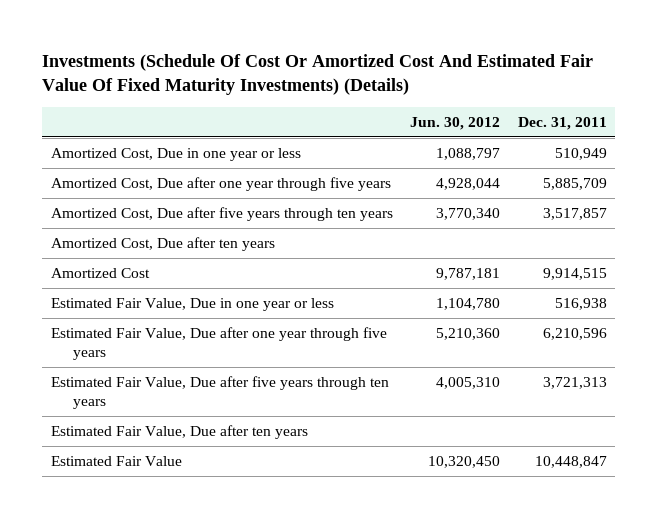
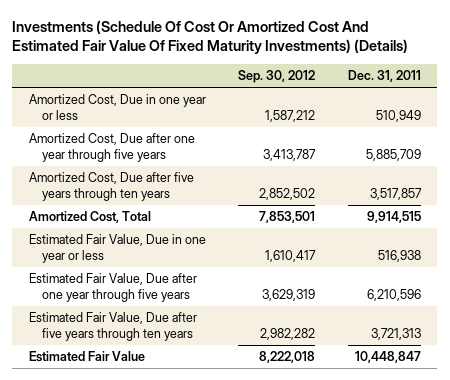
[410,116,501,130] Jun. 30, 2012 -> none
none -> [238,70,316,84] Sep. 30, 2012
[50,237,275,252] Amortized Cost, Due after ten years -> none
[50,268,150,279] Amortized Cost -> [28,211,151,224] Amortized Cost, Total
[50,425,308,440] Estimated Fair Value, Due after ten years -> none

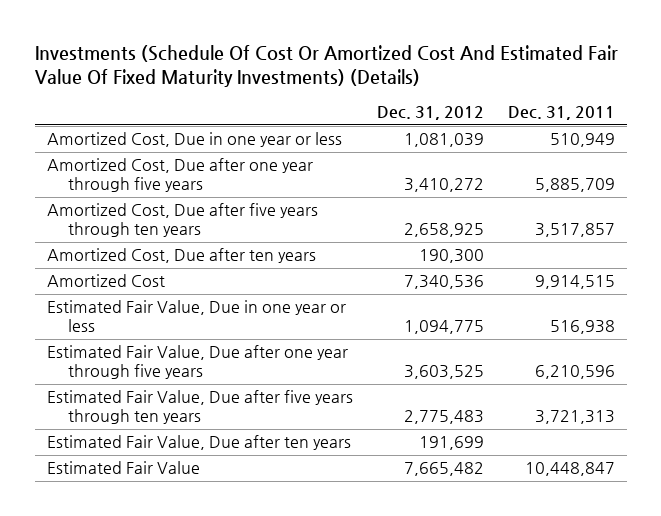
[238,70,316,84] Sep. 30, 2012 -> none
none -> [376,106,484,121] Dec. 31, 2012
none -> [46,248,316,264] Amortized Cost, Due after ten years
[28,211,151,224] Amortized Cost, Total -> [46,274,165,288] Amortized Cost
none -> [46,435,351,451] Estimated Fair Value, Due after ten years

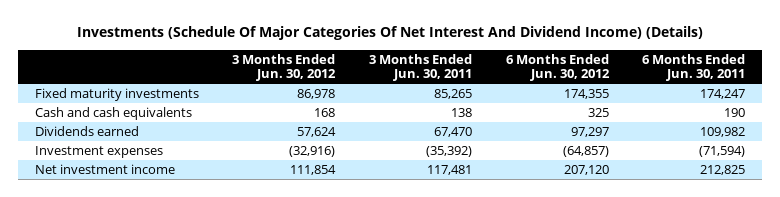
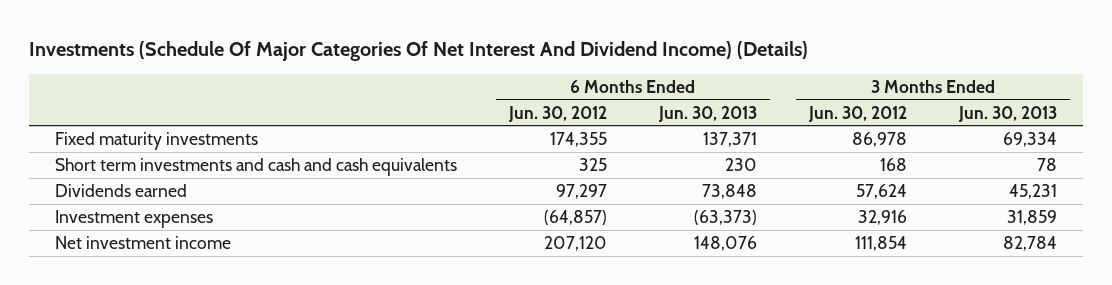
[368,53,472,82] 3 Months Ended Jun. 30, 2011 -> none
[642,53,746,82] 6 Months Ended Jun. 30, 2011 -> none
none -> [658,105,758,122] Jun. 30, 2013
none -> [958,105,1058,122] Jun. 30, 2013
[34,106,192,120] Cash and cash equivalents -> [54,158,457,177] Short term investments and cash and cash equivalents
[289,145,336,157] (32,916) -> [858,210,908,226] 32,916

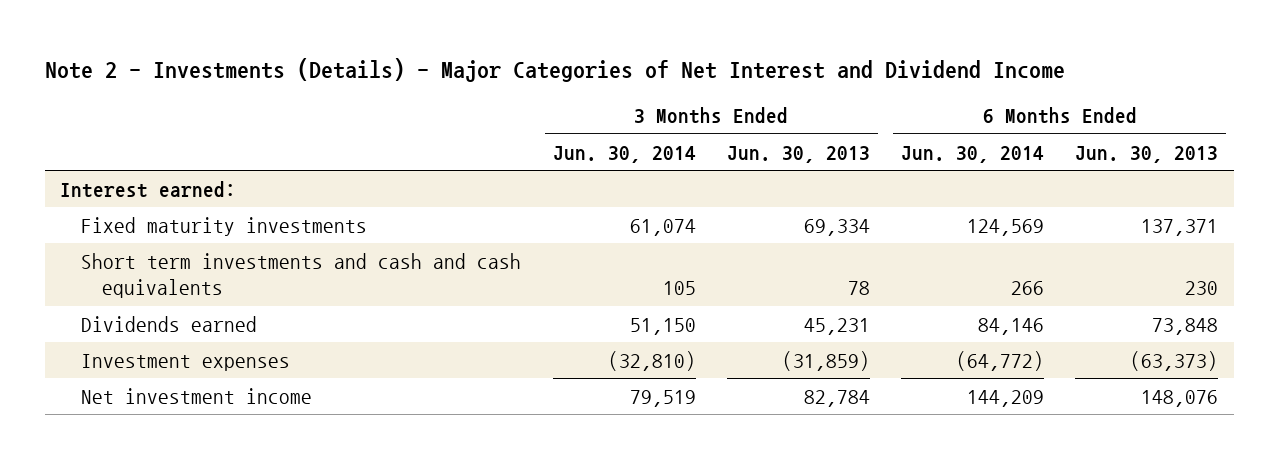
[28,41,808,62] Investments (Schedule Of Major Categories Of Net Interest And Dividend Income) (Details) -> [44,57,1065,82] Note 2 - Investments (Details) - Major Categories of Net Interest and Dividend Income
[507,105,607,122] Jun. 30, 2012 -> none
[808,105,908,122] Jun. 30, 2012 -> none
none -> [552,145,696,163] Jun. 30, 2014
none -> [901,145,1045,163] Jun. 30, 2014
none -> [60,180,237,198] Interest earned:
[1007,210,1058,226] 31,859 -> [781,350,870,371] (31,859)

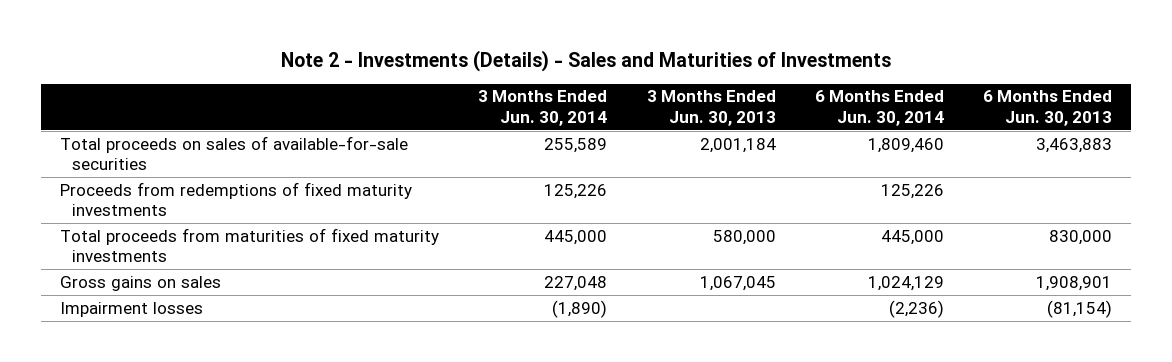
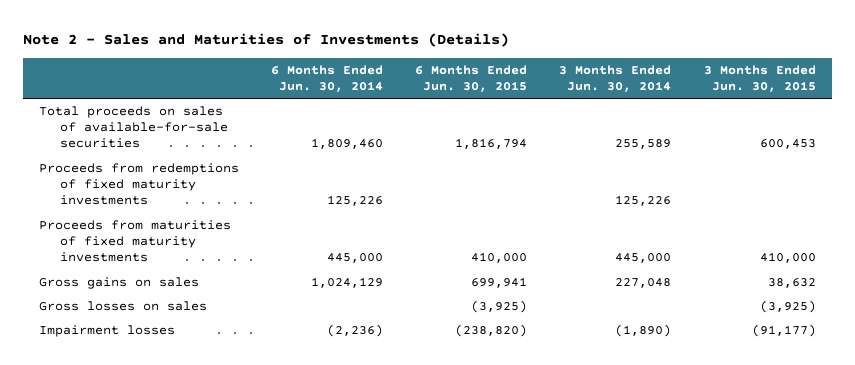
[281,49,892,72] Note 2 - Investments (Details) - Sales and Maturities of Investments -> [23,33,510,48] Note 2 - Sales and Maturities of Investments (Details)
[646,90,776,126] 3 Months Ended Jun. 30, 2013 -> none
[982,90,1112,126] 6 Months Ended Jun. 30, 2013 -> none
none -> [415,64,528,93] 6 Months Ended Jun. 30, 2015
none -> [703,64,816,93] 3 Months Ended Jun. 30, 2015
[60,227,440,263] Total proceeds from maturities of fixed maturity investments -> [39,220,232,263] Proceeds from maturities of fixed maturity investments
none -> [39,301,208,312] Gross losses on sales

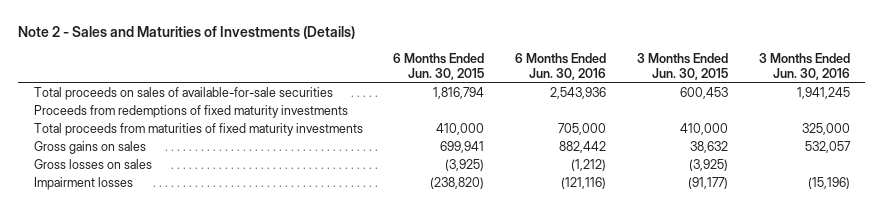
[271,64,384,93] 6 Months Ended Jun. 30, 2014 -> none
[559,64,672,93] 3 Months Ended Jun. 30, 2014 -> none
none -> [515,53,607,80] 6 Months Ended Jun. 30, 2016
none -> [758,53,850,80] 3 Months Ended Jun. 30, 2016
[39,220,232,263] Proceeds from maturities of fixed maturity investments -> [33,122,363,136] Total proceeds from maturities of fixed maturity investments

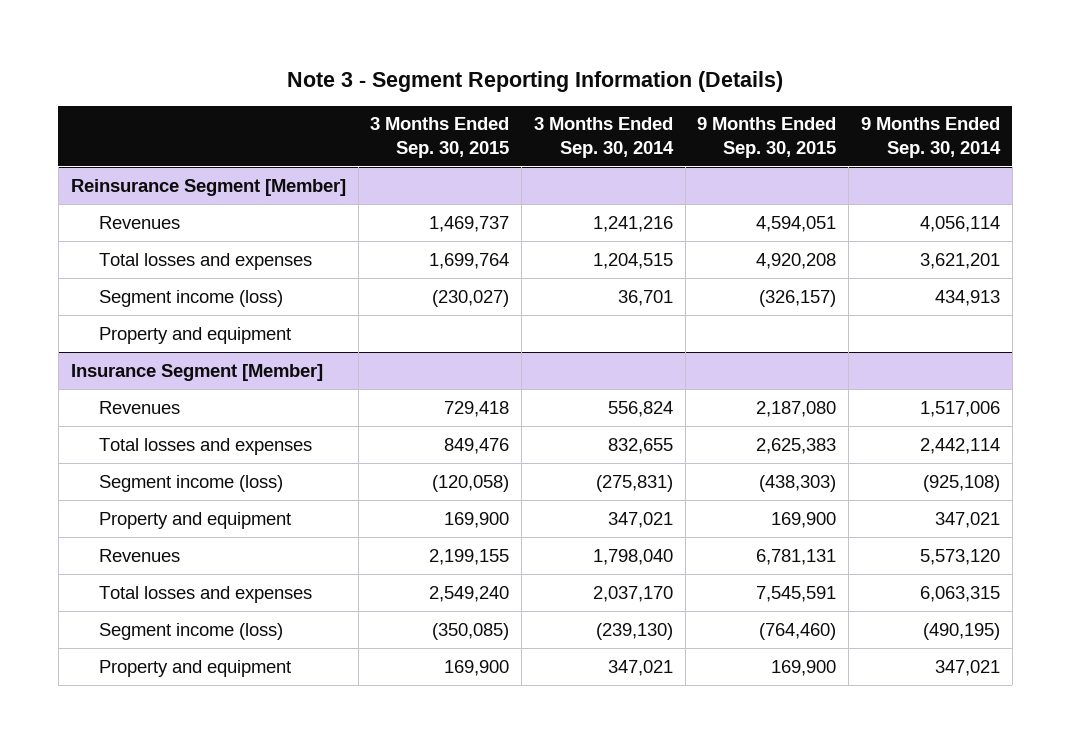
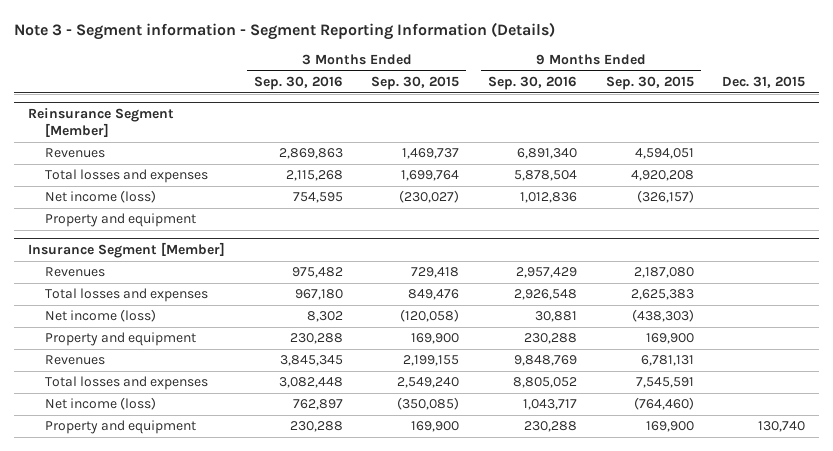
[287,71,784,93] Note 3 - Segment Reporting Information (Details) -> [13,22,555,41] Note 3 - Segment information - Segment Reporting Information (Details)
[533,117,674,159] 3 Months Ended Sep. 30, 2014 -> none
[860,117,1001,159] 9 Months Ended Sep. 30, 2014 -> none
none -> [253,76,343,91] Sep. 30, 2016
none -> [487,76,577,91] Sep. 30, 2016
none -> [722,76,806,89] Dec. 31, 2015
[99,289,284,307] Segment income (loss) -> [44,190,156,204] Net income (loss)
[99,474,284,492] Segment income (loss) -> [44,309,156,323] Net income (loss)
[99,622,284,640] Segment income (loss) -> [44,397,156,411] Net income (loss)

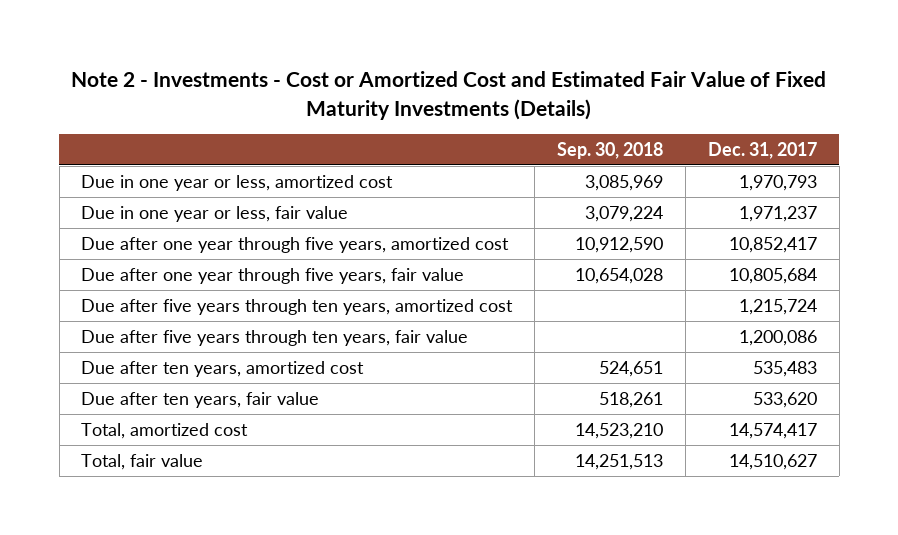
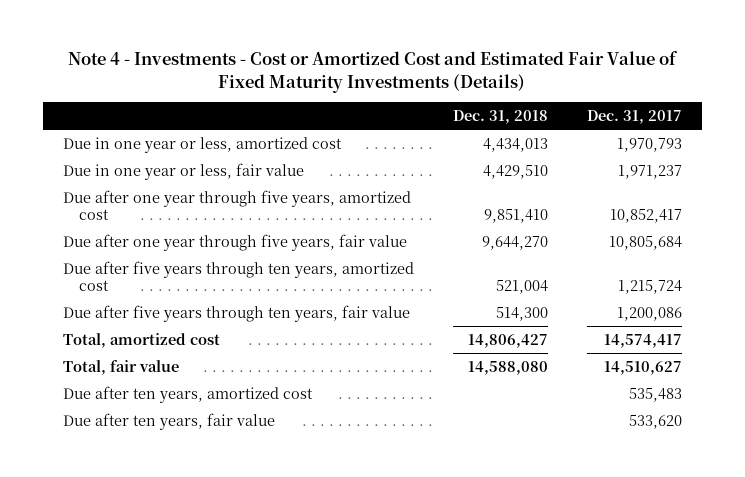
[71,71,827,120] Note 2 - Investments - Cost or Amortized Cost and Estimated Fair Value of Fixed Maturity Investments (Details) -> [68,51,679,93] Note 4 - Investments - Cost or Amortized Cost and Estimated Fair Value of Fixed Maturity Investments (Details)
[557,142,664,160] Sep. 30, 2018 -> none
none -> [452,110,548,125] Dec. 31, 2018
[81,361,365,378] Due after ten years, amortized cost -> [62,385,313,403] Due after ten years, amortized cost
[81,392,320,409] Due after ten years, fair value -> [62,412,275,430] Due after ten years, fair value

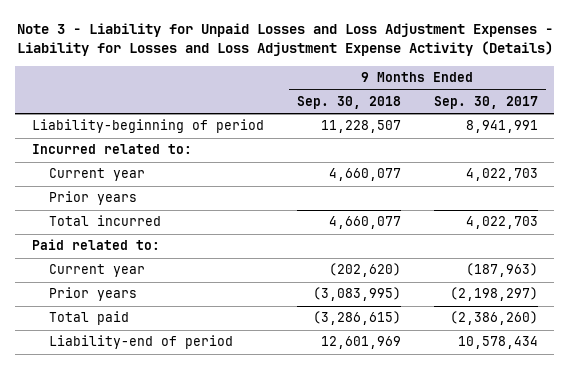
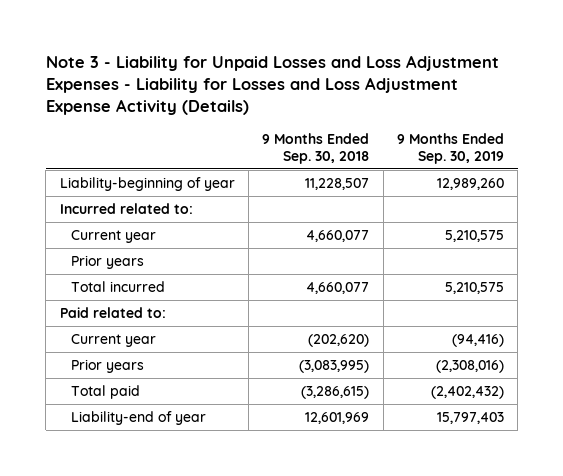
[433,95,538,109] Sep. 30, 2017 -> none
none -> [396,133,504,164] 9 Months Ended Sep. 30, 2019
[31,119,264,134] Liability-beginning of period -> [59,177,235,192] Liability-beginning of year
[48,335,233,350] Liability-end of period -> [70,411,206,426] Liability-end of year

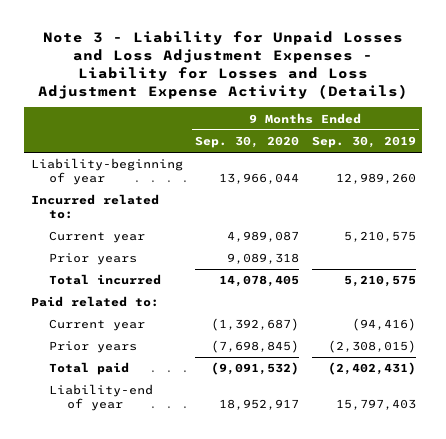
[262,133,370,164] 9 Months Ended Sep. 30, 2018 -> none
none -> [195,136,300,149] Sep. 30, 2020
[435,360,504,374] (2,308,016) -> [327,340,416,354] (2,308,015)
[430,386,504,400] (2,402,432) -> [327,362,416,376] (2,402,431)

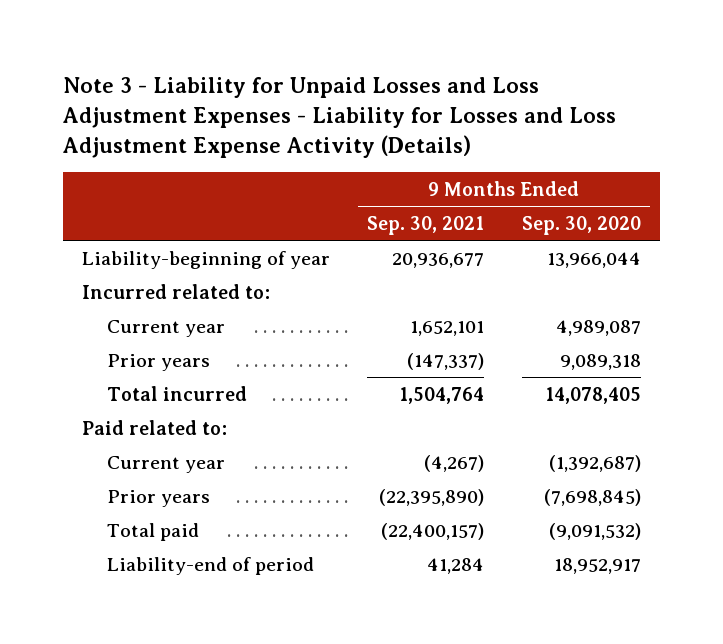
[311,136,416,149] Sep. 30, 2019 -> none
none -> [367,215,485,235] Sep. 30, 2021
[48,384,153,411] Liability-end of year -> [107,556,315,575] Liability-end of period

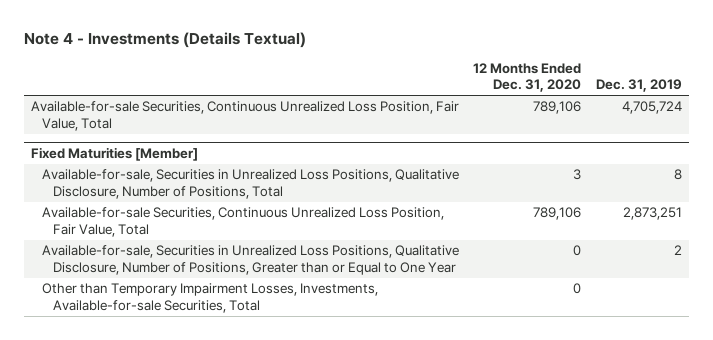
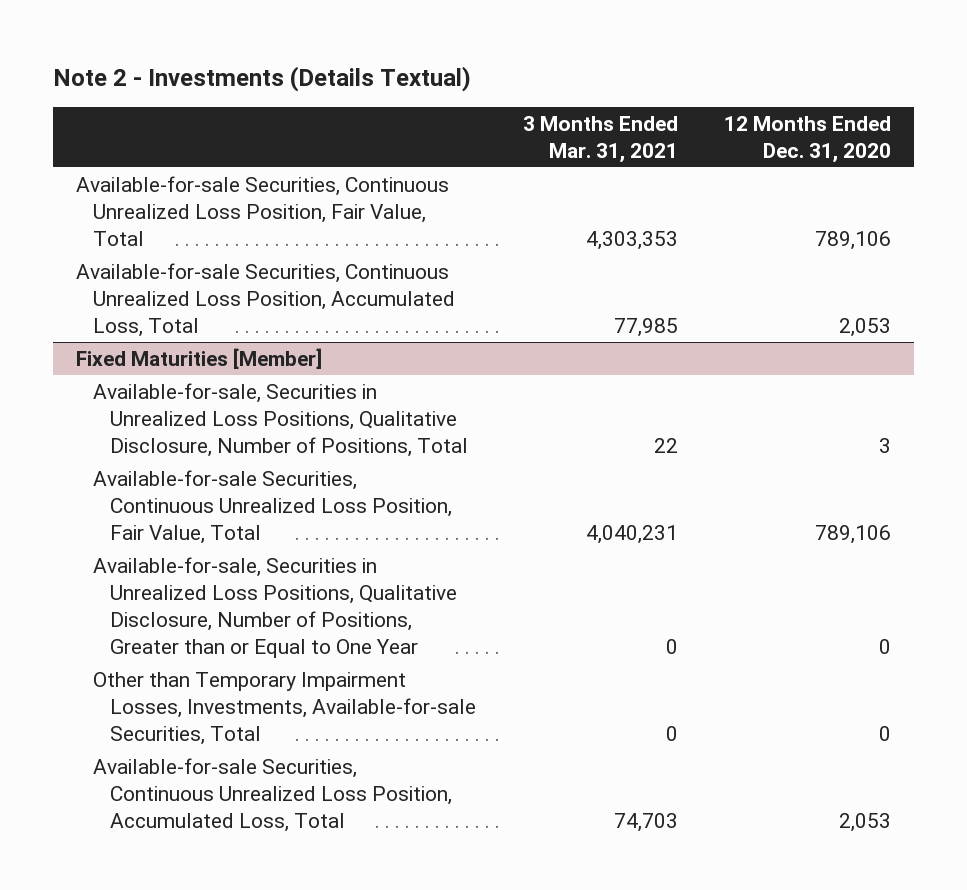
[23,32,306,49] Note 4 - Investments (Details Textual) -> [53,65,472,92] Note 2 - Investments (Details Textual)
[595,79,682,93] Dec. 31, 2019 -> none
none -> [522,115,678,163] 3 Months Ended Mar. 31, 2021
none -> [76,262,456,338] Available-for-sale Securities, Continuous Unrealized Loss Position, Accumulated Loss, Total
none -> [93,757,453,833] Available-for-sale Securities, Continuous Unrealized Loss Position, Accumulated Loss, Total

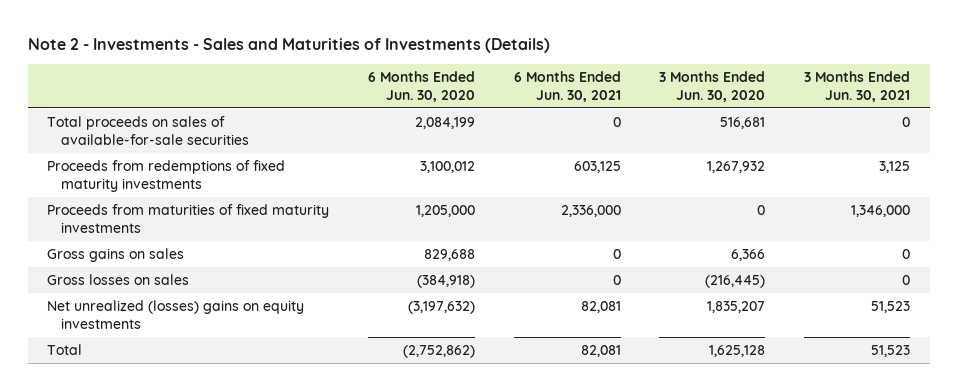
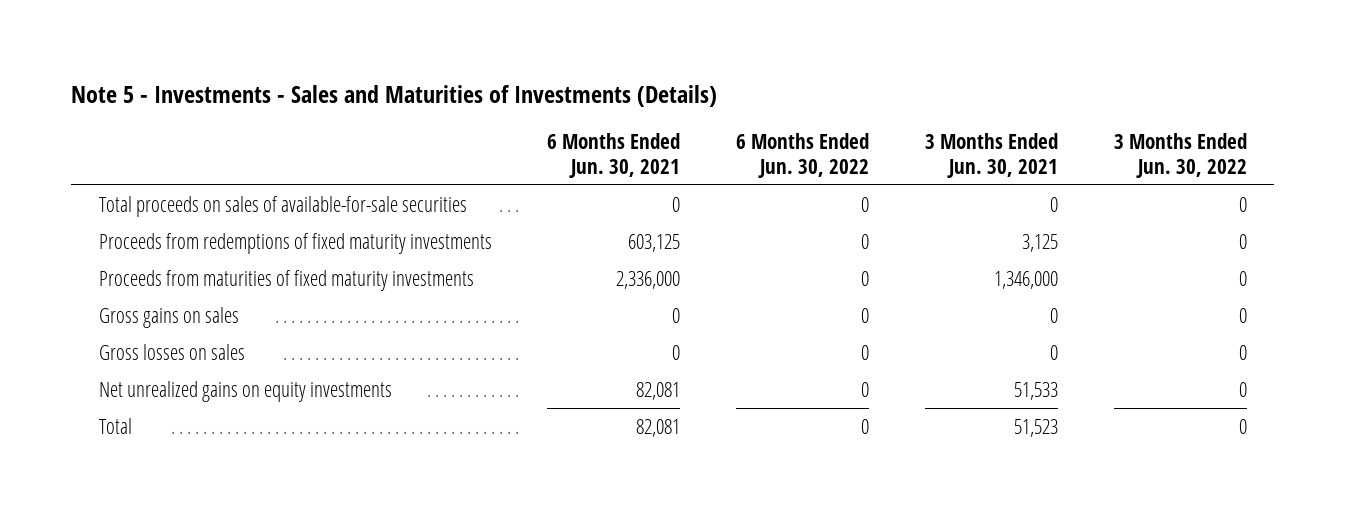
[28,37,551,53] Note 2 - Investments - Sales and Maturities of Investments (Details) -> [70,84,717,107] Note 5 - Investments - Sales and Maturities of Investments (Details)
[368,70,476,102] 6 Months Ended Jun. 30, 2020 -> none
[659,70,766,102] 3 Months Ended Jun. 30, 2020 -> none
none -> [736,133,870,178] 6 Months Ended Jun. 30, 2022
none -> [1113,133,1247,178] 3 Months Ended Jun. 30, 2022
[47,299,305,329] Net unrealized (losses) gains on equity investments -> [98,380,392,402] Net unrealized gains on equity investments
[871,300,911,313] 51,523 -> [1013,381,1058,400] 51,533

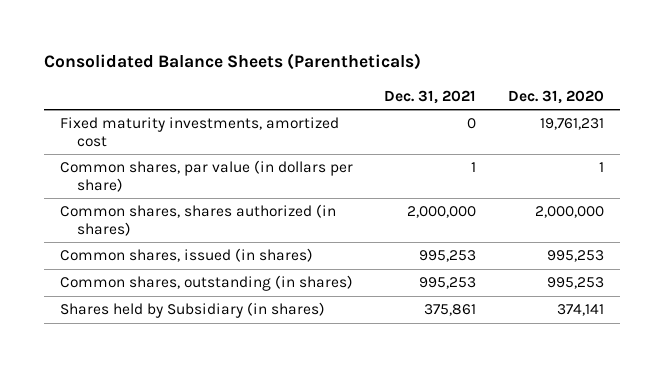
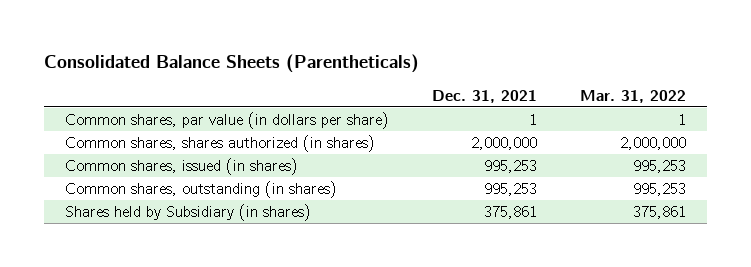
[508,89,605,104] Dec. 31, 2020 -> none
none -> [579,89,686,103] Mar. 31, 2022
[59,117,339,147] Fixed maturity investments, amortized cost -> none

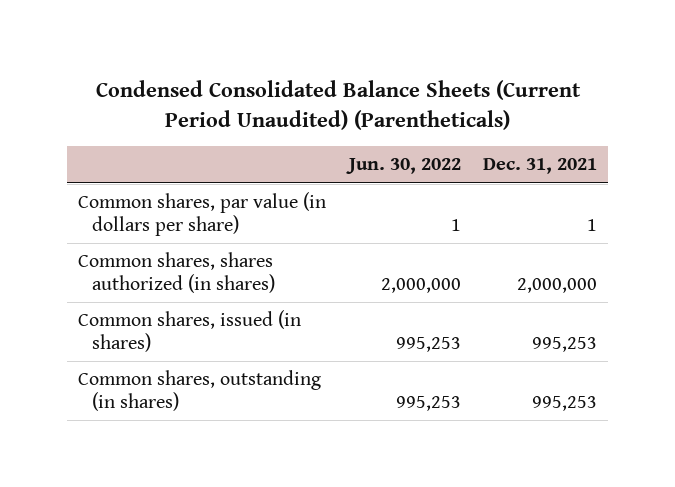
[43,54,419,74] Consolidated Balance Sheets (Parentheticals) -> [95,79,581,130] Condensed Consolidated Balance Sheets (Current Period Unaudited) (Parentheticals)
[579,89,686,103] Mar. 31, 2022 -> none
none -> [345,158,461,175] Jun. 30, 2022
[65,203,312,221] Shares held by Subsidiary (in shares) -> none

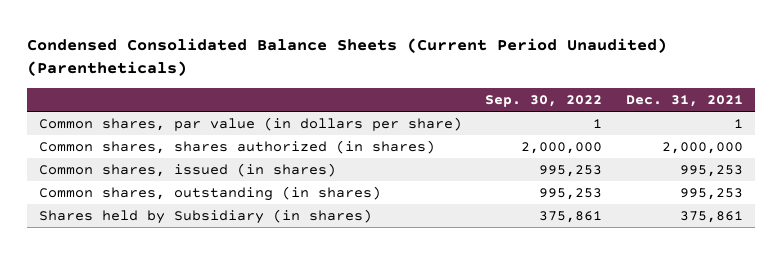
[345,158,461,175] Jun. 30, 2022 -> none
none -> [485,94,603,107] Sep. 30, 2022
none -> [38,209,372,225] Shares held by Subsidiary (in shares)

